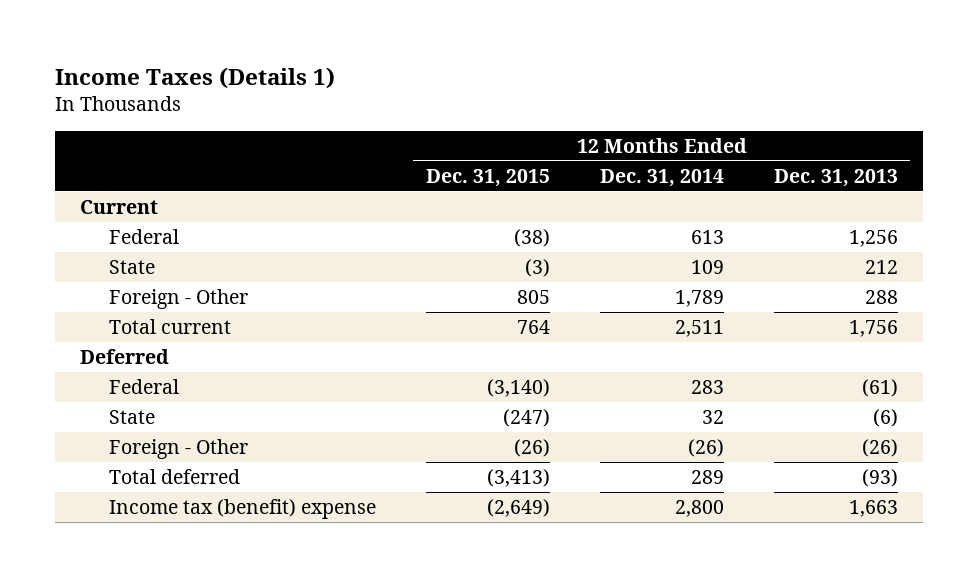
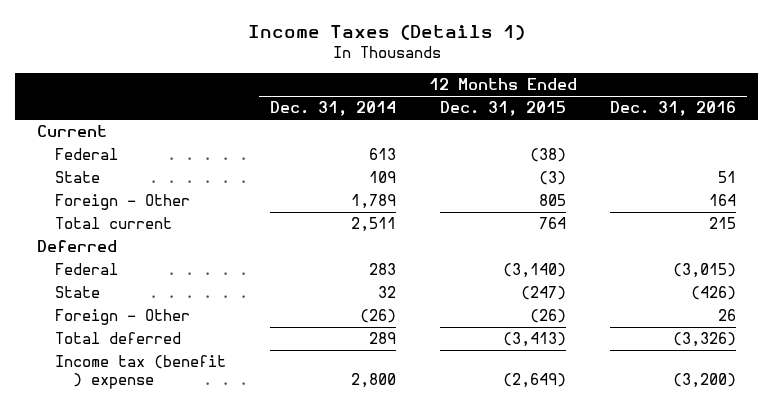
[773,168,898,187] Dec. 31, 2013 -> none
none -> [610,101,737,117] Dec. 31, 2016
[108,499,376,520] Income tax (benefit) expense -> [55,355,227,390] Income tax (benefit ) expense

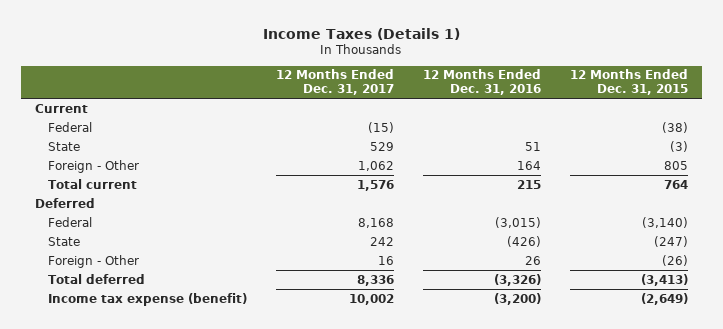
[270,101,397,117] Dec. 31, 2014 -> none
none -> [275,69,394,95] 12 Months Ended Dec. 31, 2017
[55,355,227,390] Income tax (benefit ) expense -> [47,292,247,306] Income tax expense (benefit)

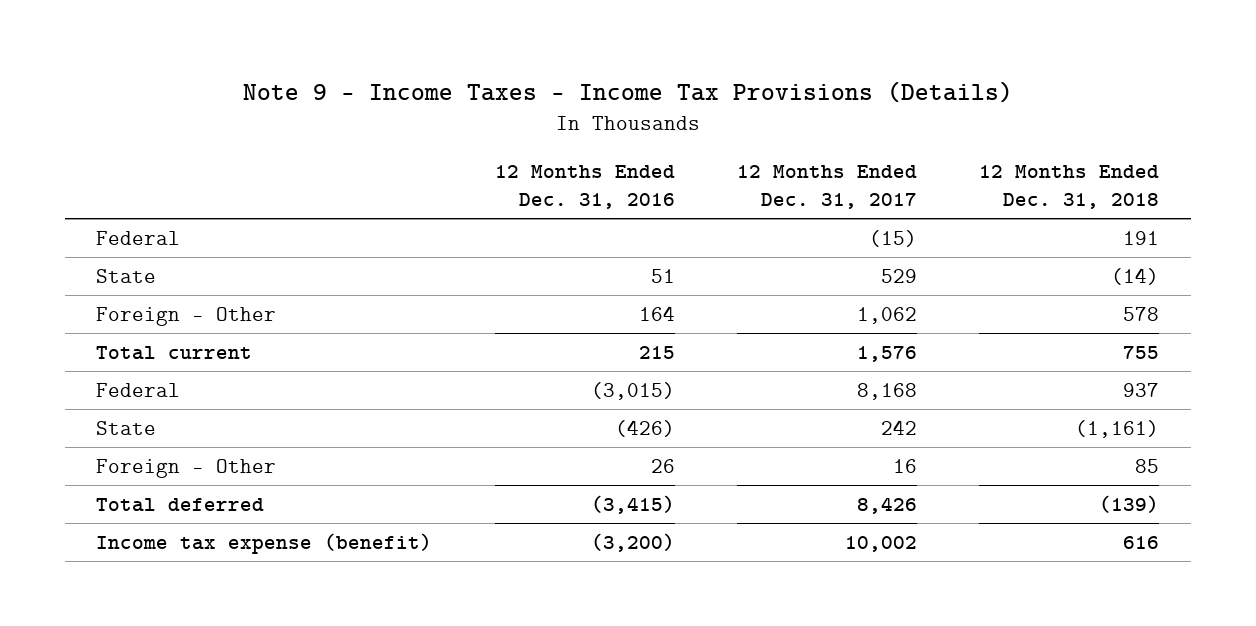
[263,27,461,40] Income Taxes (Details 1) -> [242,80,1013,103] Note 9 - Income Taxes - Income Tax Provisions (Details)
[569,69,688,95] 12 Months Ended Dec. 31, 2015 -> none
none -> [979,164,1160,210] 12 Months Ended Dec. 31, 2018
[35,103,89,113] Current -> none
[35,197,96,208] Deferred -> none
[356,274,394,286] 8,336 -> [857,496,918,514] 8,426
[493,273,541,286] (3,326) -> [590,494,675,514] (3,415)

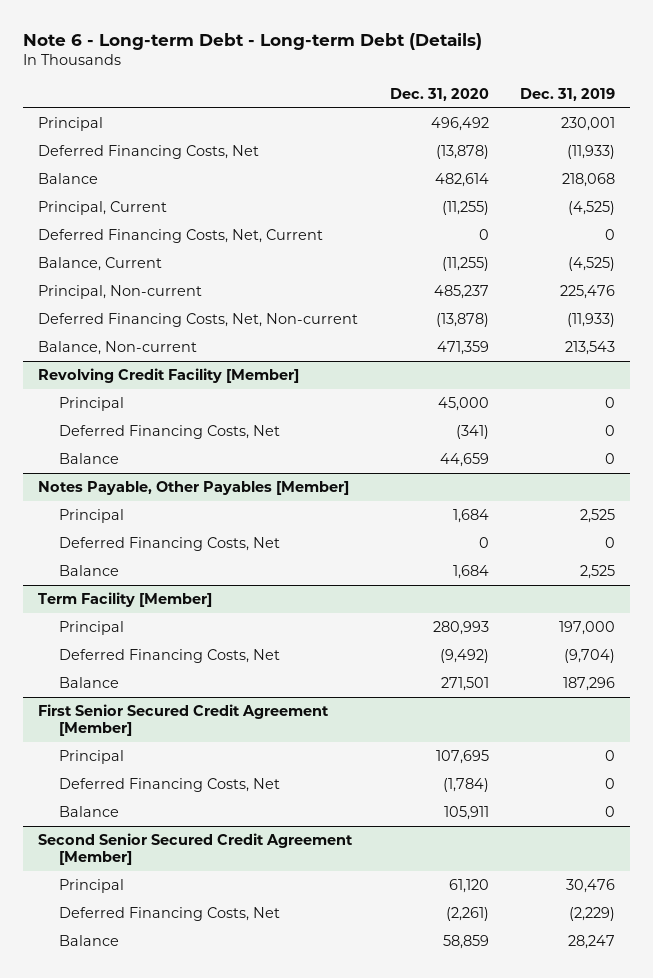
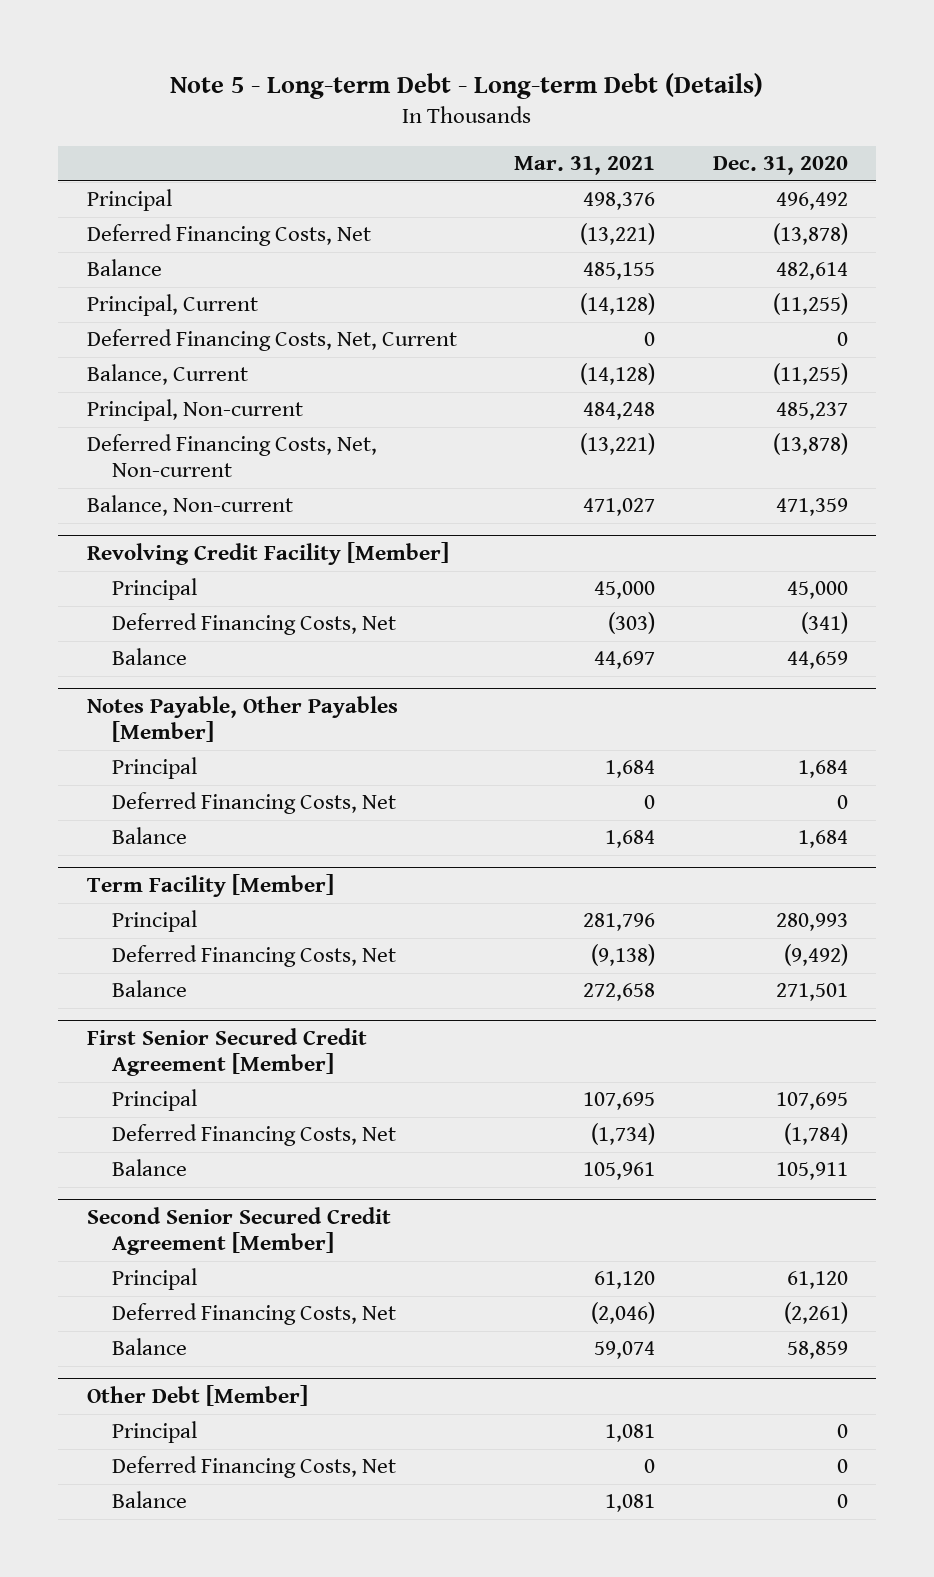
[22,32,482,50] Note 6 - Long-term Debt - Long-term Debt (Details) -> [170,73,764,100] Note 5 - Long-term Debt - Long-term Debt (Details)
[519,87,615,101] Dec. 31, 2019 -> none
none -> [514,156,656,176] Mar. 31, 2021
none -> [86,1385,308,1407] Other Debt [Member]
none -> [111,1421,197,1444] Principal
none -> [111,1456,396,1479] Deferred Financing Costs, Net
none -> [111,1491,187,1509] Balance

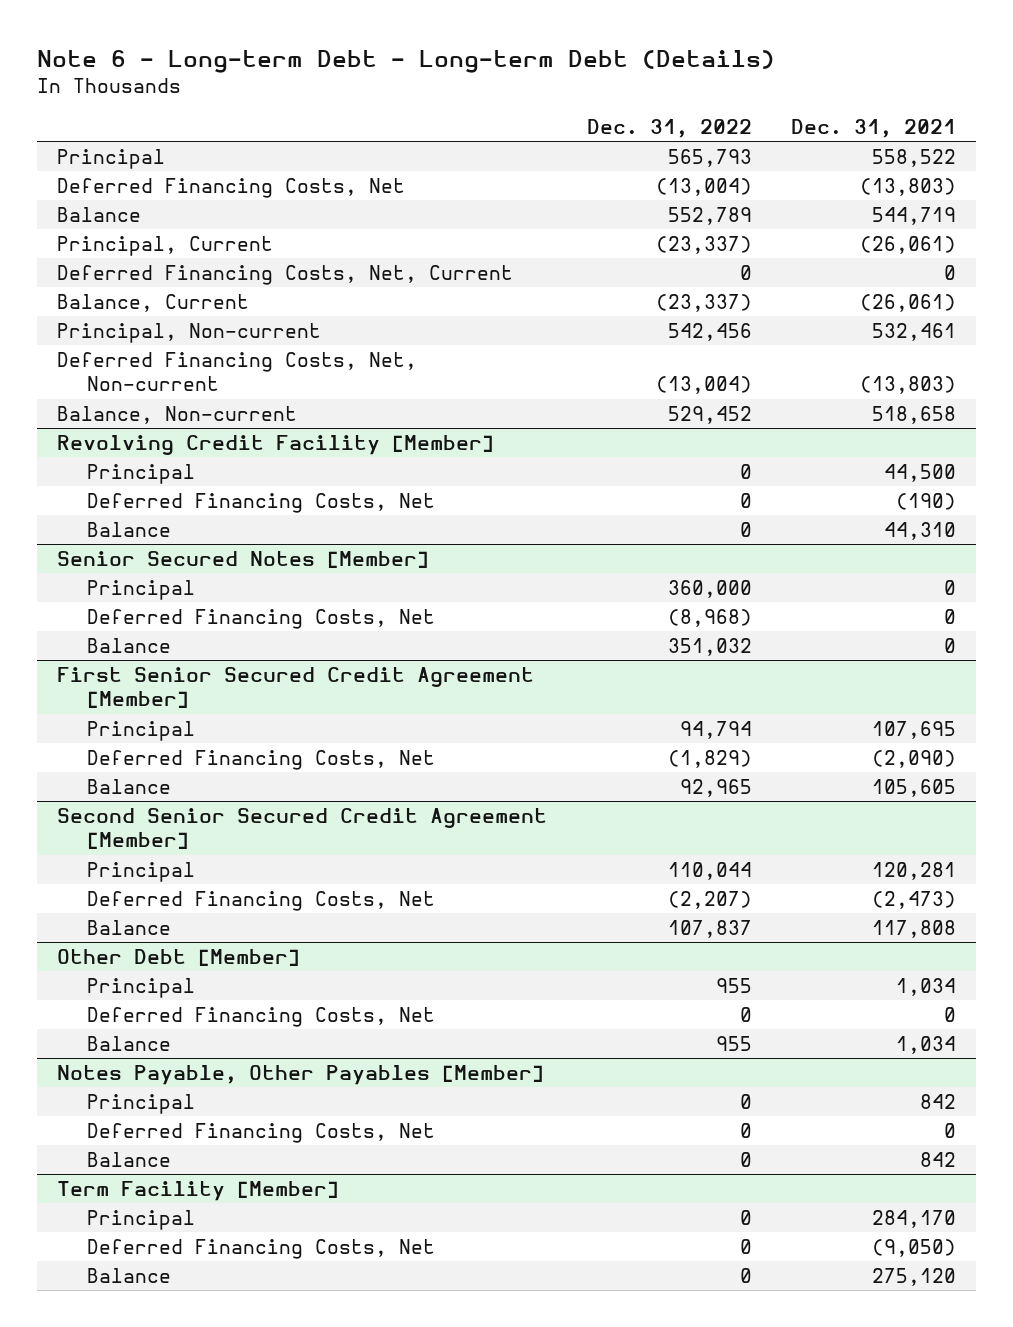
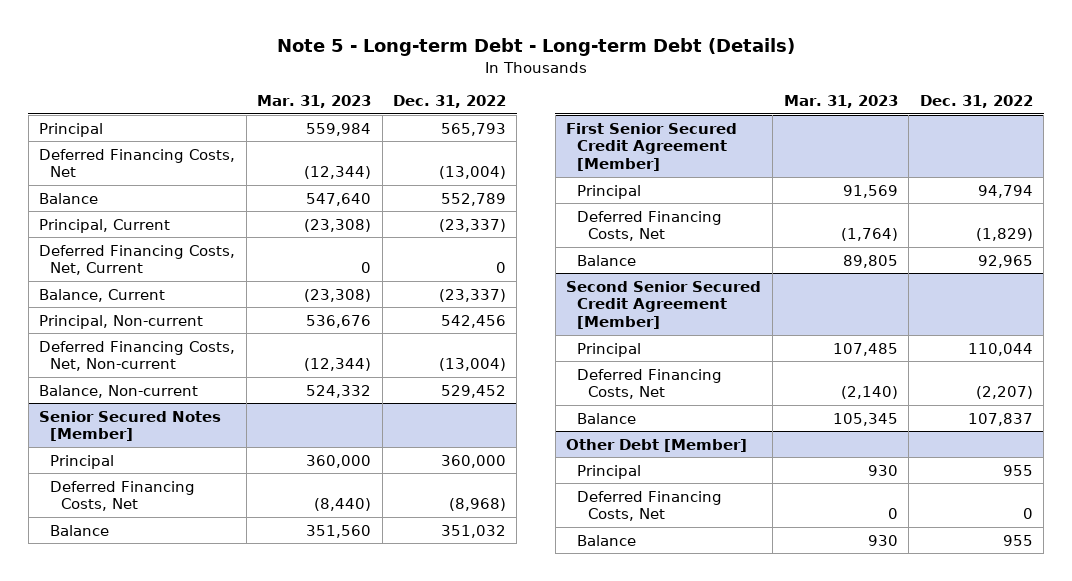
[37,49,776,73] Note 6 - Long-term Debt - Long-term Debt (Details) -> [277,37,796,56] Note 5 - Long-term Debt - Long-term Debt (Details)
[791,118,957,138] Dec. 31, 2021 -> none
none -> [257,95,372,109] Mar. 31, 2023
[56,434,494,455] Revolving Credit Facility [Member] -> none
[87,463,196,484] Principal -> none
[87,492,436,513] Deferred Financing Costs, Net -> none
[87,521,172,537] Balance -> none
[56,1064,544,1085] Notes Payable, Other Payables [Member] -> none
[87,1093,196,1114] Principal -> none
[87,1122,436,1143] Deferred Financing Costs, Net -> none
[87,1151,172,1167] Balance -> none
[56,1180,339,1201] Term Facility [Member] -> none
[87,1209,196,1230] Principal -> none
[87,1238,436,1259] Deferred Financing Costs, Net -> none
[87,1267,172,1283] Balance -> none

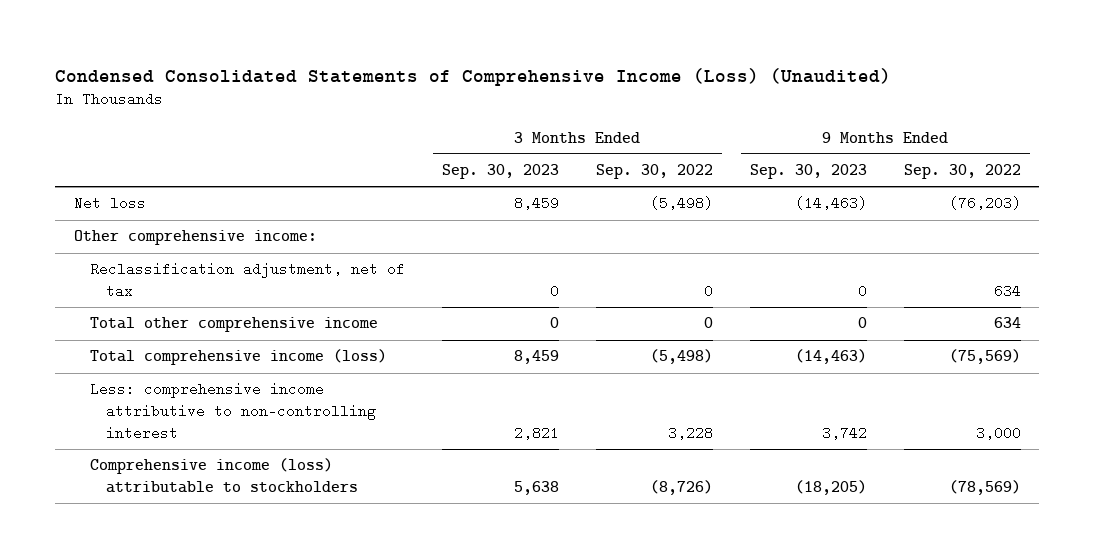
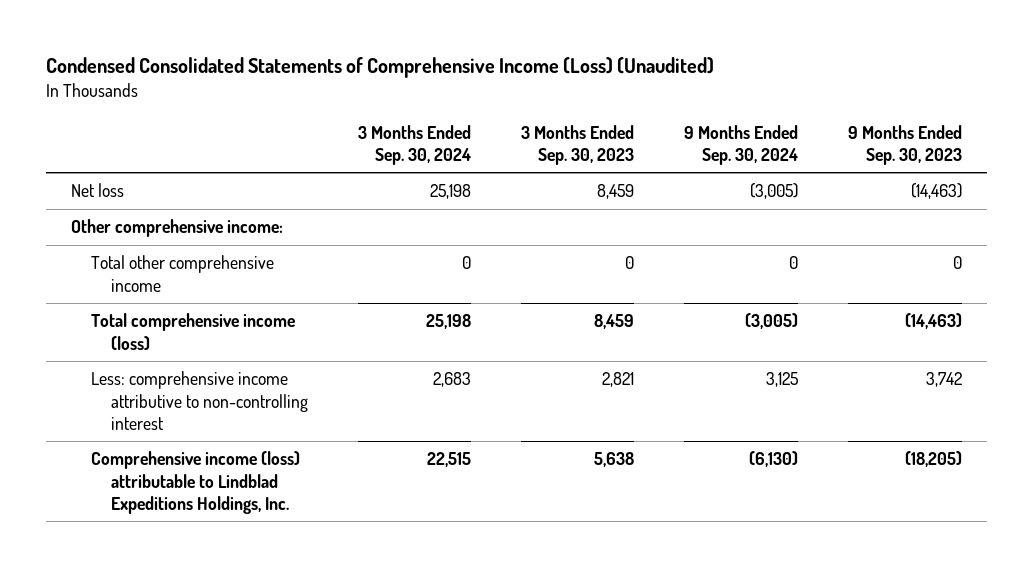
[595,164,713,180] Sep. 30, 2022 -> none
[903,164,1021,180] Sep. 30, 2022 -> none
none -> [358,124,472,166] 3 Months Ended Sep. 30, 2024
none -> [683,124,798,166] 9 Months Ended Sep. 30, 2024
[89,262,405,299] Reclassification adjustment, net of tax -> none
[89,458,358,494] Comprehensive income (loss) attributable to stockholders -> [91,451,301,515] Comprehensive income (loss) attributable to Lindblad Expeditions Holdings, Inc.

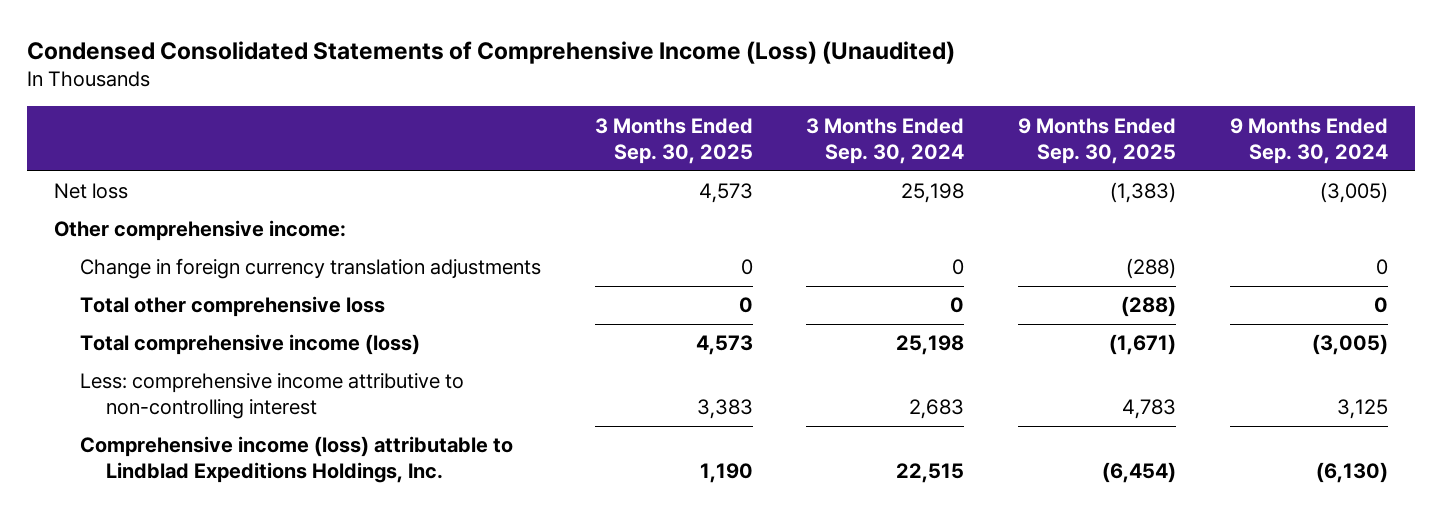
[520,124,634,166] 3 Months Ended Sep. 30, 2023 -> none
[847,124,962,166] 9 Months Ended Sep. 30, 2023 -> none
none -> [594,117,753,164] 3 Months Ended Sep. 30, 2025
none -> [1018,117,1177,164] 9 Months Ended Sep. 30, 2025
none -> [79,258,541,280] Change in foreign currency translation adjustments
[91,255,275,292] Total other comprehensive income -> [79,296,385,318] Total other comprehensive loss

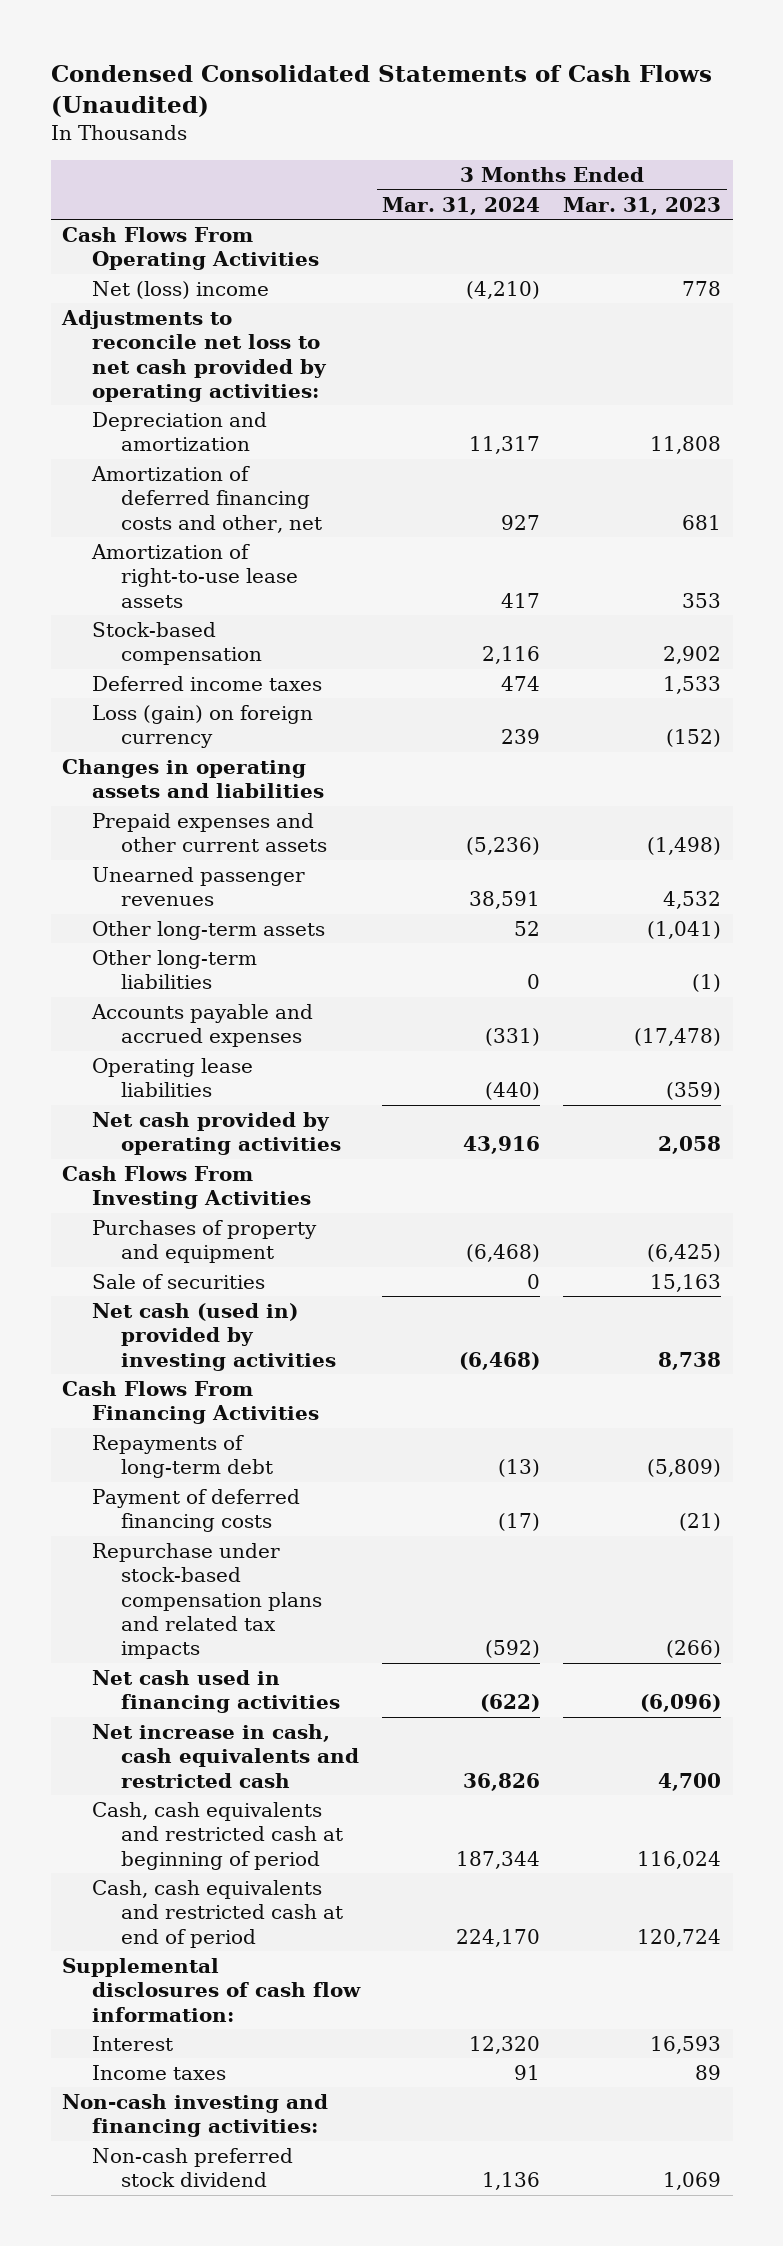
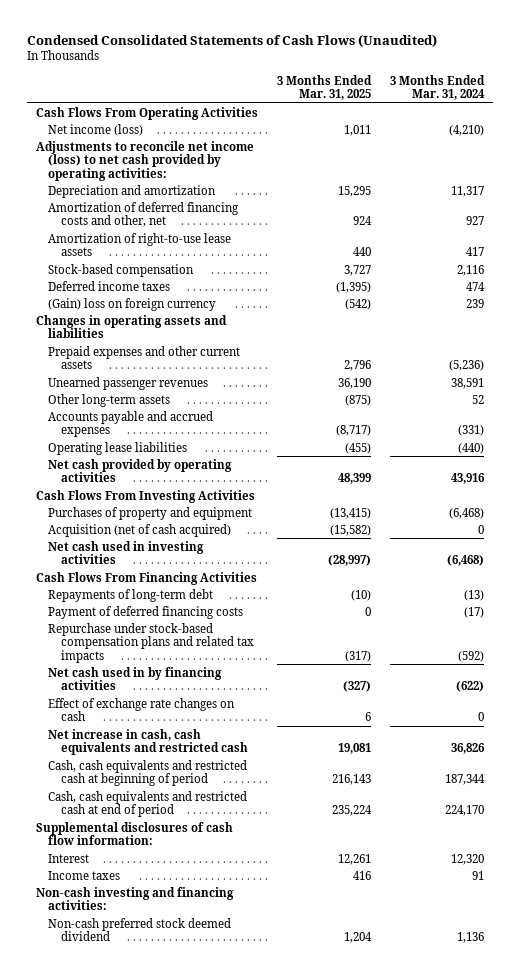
[563,196,722,215] Mar. 31, 2023 -> none
none -> [276,74,372,101] 3 Months Ended Mar. 31, 2025
[91,281,269,300] Net (loss) income -> [48,123,144,136] Net income (loss)
[61,310,327,403] Adjustments to reconcile net loss to net cash provided by operating activities: -> [36,140,255,181] Adjustments to reconcile net income (loss) to net cash provided by operating activities:
[91,705,313,749] Loss (gain) on foreign currency -> [48,297,217,311] (Gain) loss on foreign currency
[91,950,257,990] Other long-term liabilities -> none
[91,1274,265,1290] Sale of securities -> none
none -> [48,523,232,537] Acquisition (net of cash acquired)
[91,1303,336,1371] Net cash (used in) provided by investing activities -> [48,540,205,565] Net cash used in investing activities
[91,1670,340,1714] Net cash used in financing activities -> [48,666,223,691] Net cash used in by financing activities
none -> [48,697,236,722] Effect of exchange rate changes on cash
[91,2148,293,2188] Non-cash preferred stock dividend -> [48,917,232,942] Non-cash preferred stock deemed dividend

